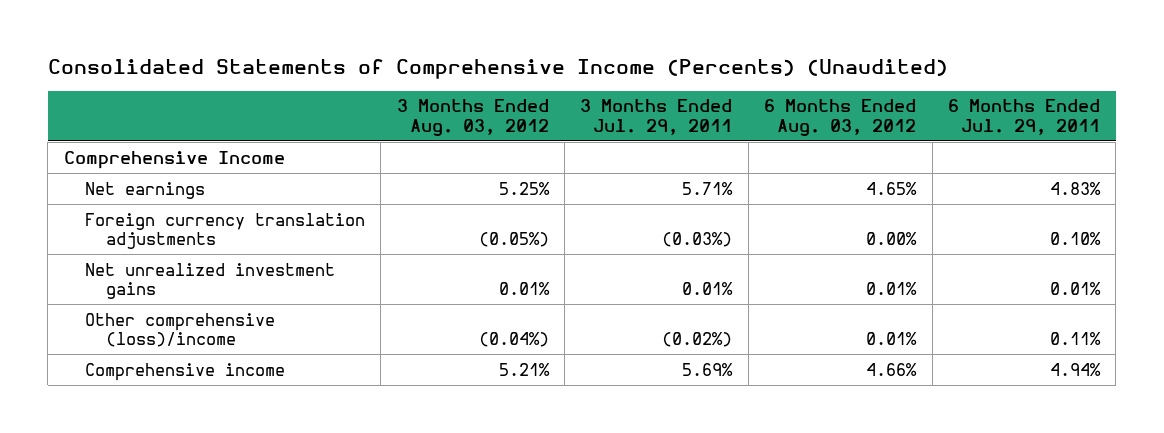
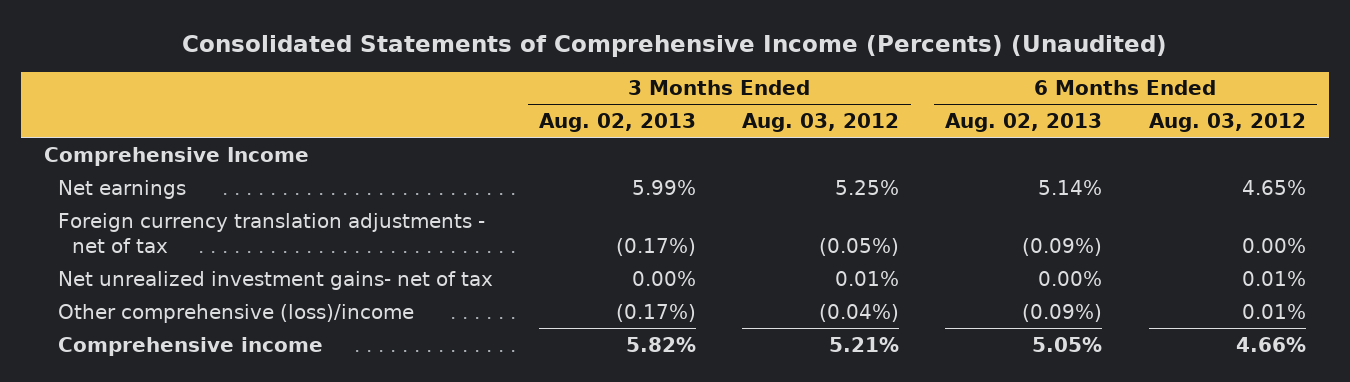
[580,99,733,135] 3 Months Ended Jul. 29, 2011 -> none
[948,99,1101,135] 6 Months Ended Jul. 29, 2011 -> none
none -> [539,113,697,133] Aug. 02, 2013
none -> [945,113,1103,133] Aug. 02, 2013
[84,212,365,250] Foreign currency translation adjustments -> [58,212,486,253] Foreign currency translation adjustments - net of tax
[84,262,335,300] Net unrealized investment gains -> [58,270,494,290] Net unrealized investment gains- net of tax

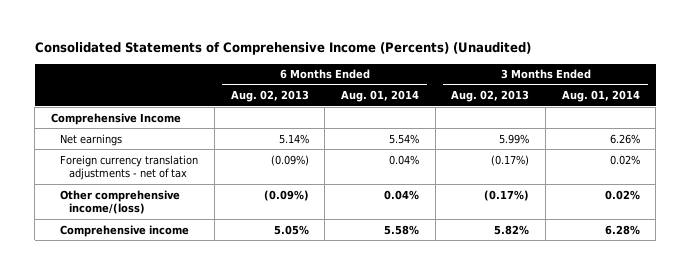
[742,113,900,133] Aug. 03, 2012 -> none
[1148,113,1306,133] Aug. 03, 2012 -> none
none -> [340,90,419,103] Aug. 01, 2014
none -> [561,90,640,103] Aug. 01, 2014
[58,270,494,290] Net unrealized investment gains- net of tax -> none
[58,303,415,323] Other comprehensive (loss)/income -> [60,189,181,215] Other comprehensive income/(loss)

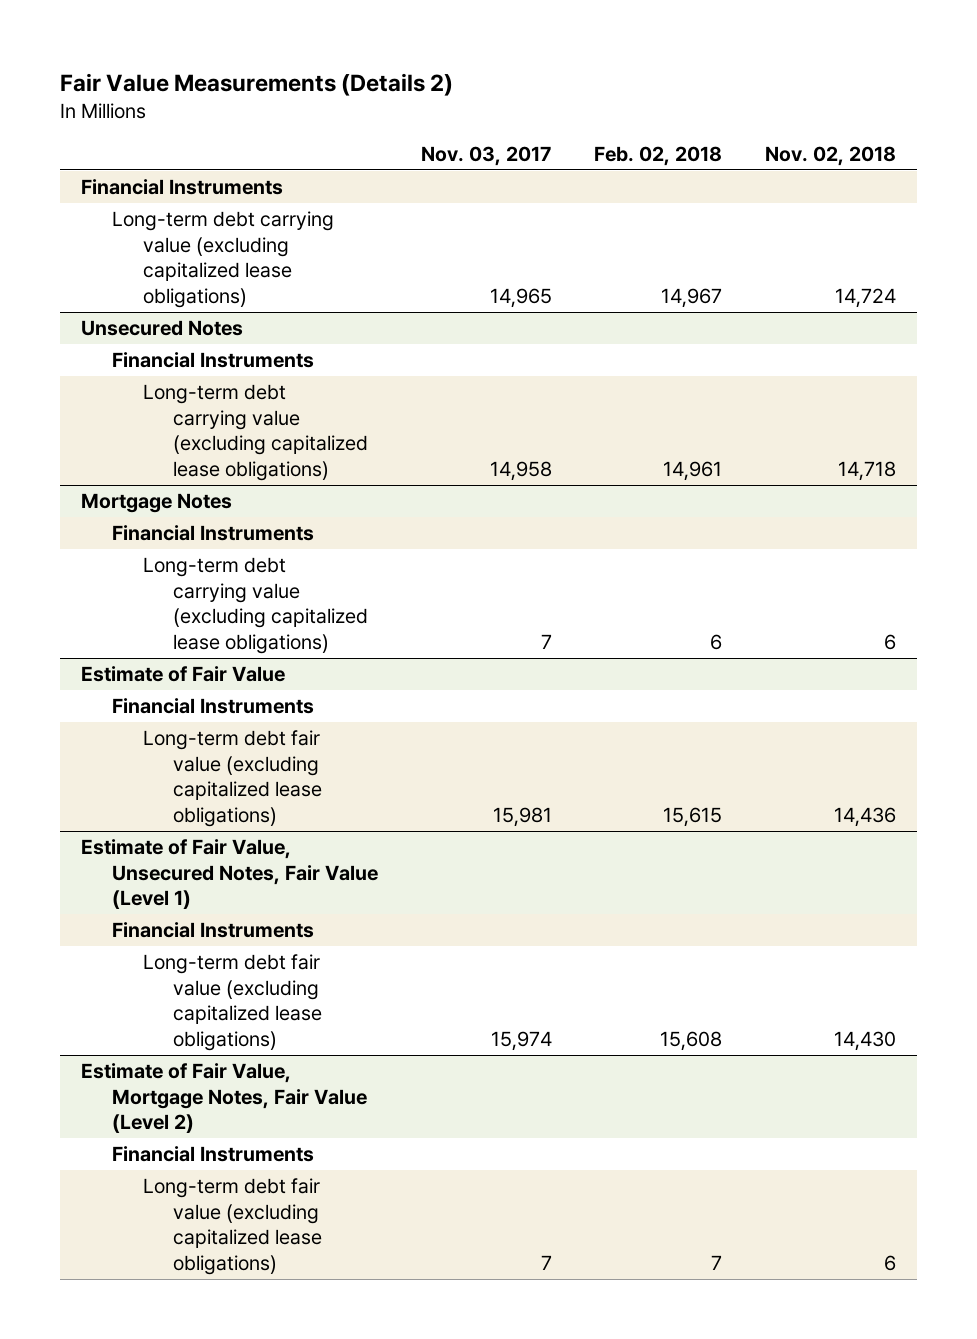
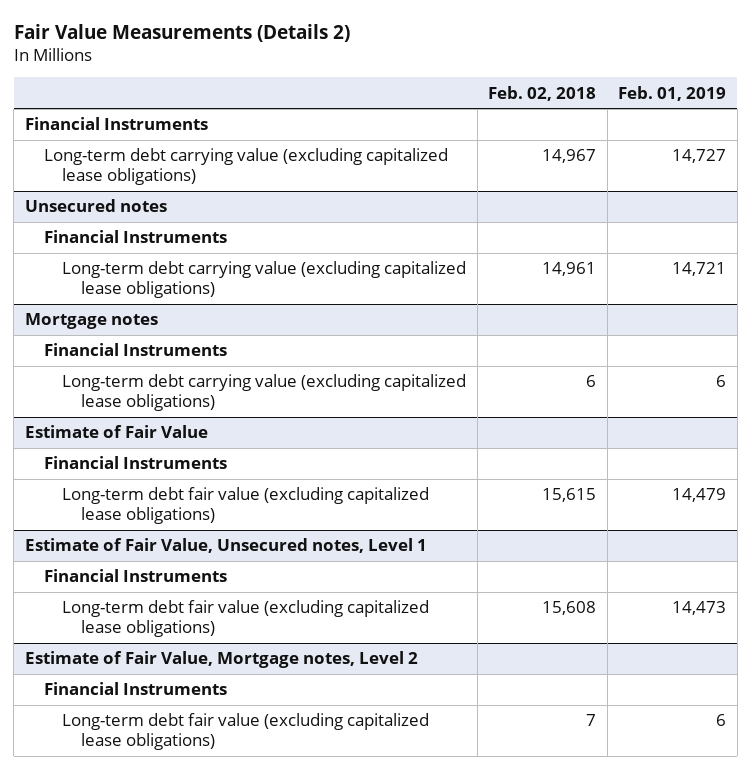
[420,145,552,166] Nov. 03, 2017 -> none
[764,145,896,166] Nov. 02, 2018 -> none
none -> [618,85,727,101] Feb. 01, 2019
[81,320,244,337] Unsecured Notes -> [24,199,167,213] Unsecured notes
[81,493,233,514] Mortgage Notes -> [24,313,158,330] Mortgage notes
[81,839,379,910] Estimate of Fair Value, Unsecured Notes, Fair Value (Level 1) -> [24,538,427,554] Estimate of Fair Value, Unsecured notes, Level 1
[81,1063,368,1134] Estimate of Fair Value, Mortgage Notes, Fair Value (Level 2) -> [24,651,418,669] Estimate of Fair Value, Mortgage notes, Level 2

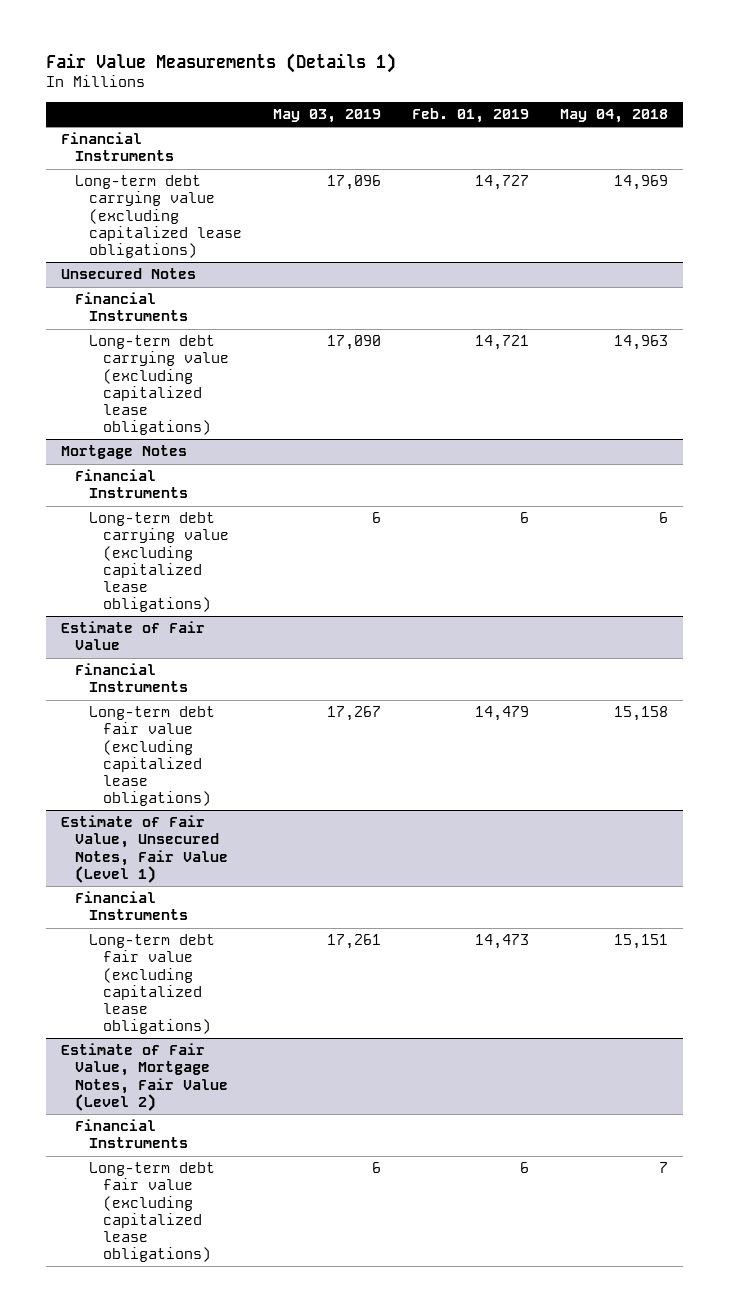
[13,24,350,43] Fair Value Measurements (Details 2) -> [45,53,396,74] Fair Value Measurements (Details 1)
[488,85,597,101] Feb. 02, 2018 -> none
none -> [273,108,382,123] May 03, 2019
none -> [559,108,668,123] May 04, 2018
[24,199,167,213] Unsecured notes -> [61,268,197,280] Unsecured Notes
[24,313,158,330] Mortgage notes -> [61,445,188,460] Mortgage Notes
[24,538,427,554] Estimate of Fair Value, Unsecured notes, Level 1 -> [61,815,229,883] Estimate of Fair Value, Unsecured Notes, Fair Value (Level 1)
[24,651,418,669] Estimate of Fair Value, Mortgage notes, Level 2 -> [61,1043,229,1111] Estimate of Fair Value, Mortgage Notes, Fair Value (Level 2)

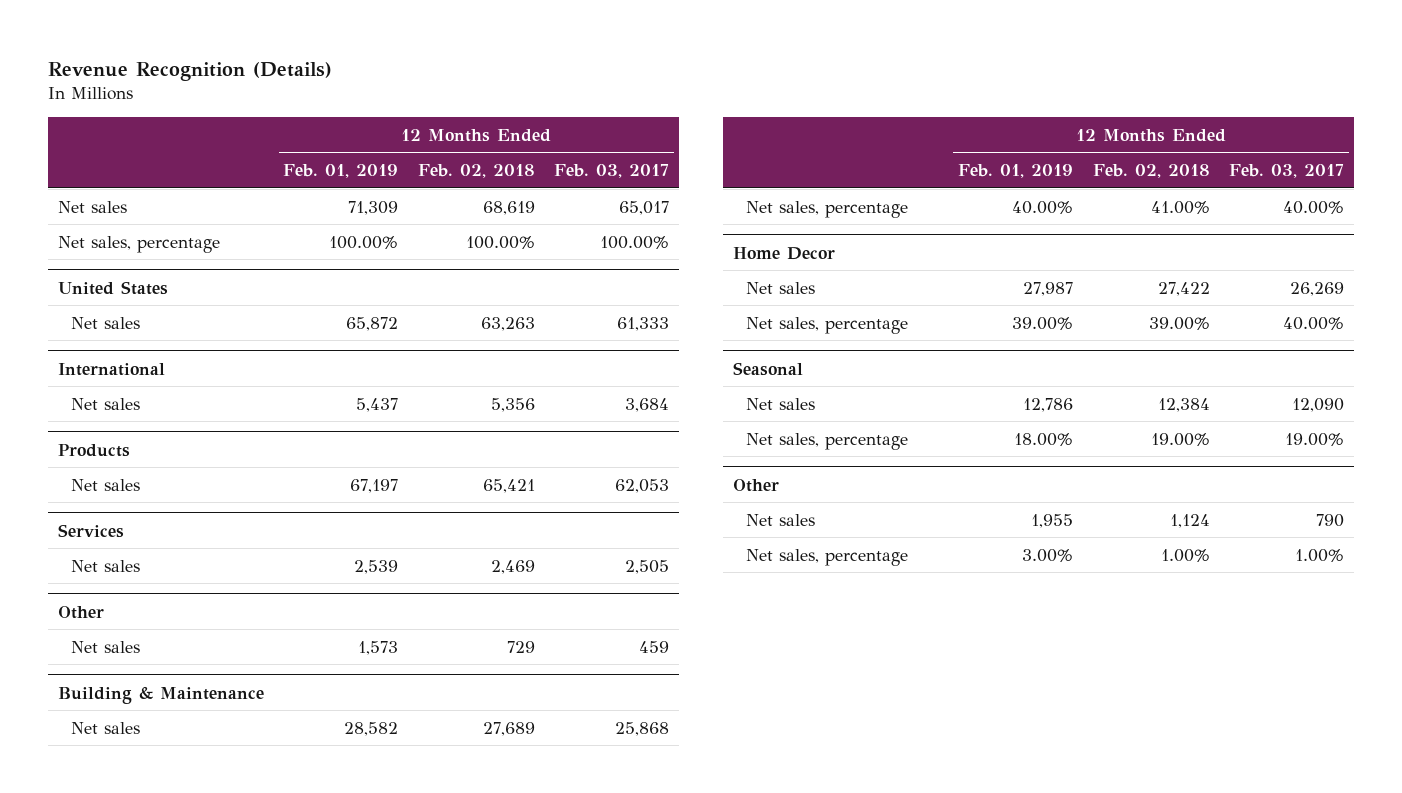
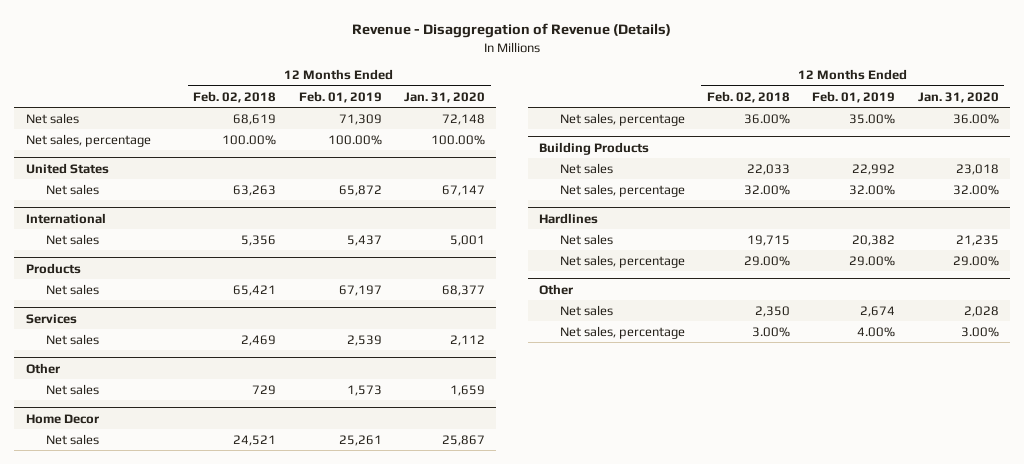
[48,61,333,81] Revenue Recognition (Details) -> [352,23,672,39] Revenue - Disaggregation of Revenue (Details)
[554,164,670,179] Feb. 03, 2017 -> none
none -> [403,91,485,103] Jan. 31, 2020
[57,685,264,704] Building & Maintenance -> none
[71,721,141,734] Net sales -> none
[745,200,908,218] Net sales, percentage -> none
[732,361,803,376] Seasonal -> none
[1023,281,1074,296] 27,987 -> [338,434,382,446] 25,261
[1157,281,1210,296] 27,422 -> [233,434,277,446] 24,521
[1012,316,1074,330] 39.00% -> [849,113,896,124] 35.00%
[1148,316,1210,330] 39.00% -> [743,113,790,124] 36.00%
none -> [539,141,650,155] Building Products
[1023,397,1074,412] 12,786 -> [852,163,896,175] 22,992
[1157,397,1210,412] 12,384 -> [746,163,790,175] 22,033
[1014,432,1074,446] 18.00% -> [849,184,896,195] 32.00%
[1150,432,1210,446] 19.00% -> [743,184,790,195] 32.00%
none -> [539,212,599,224] Hardlines
none -> [559,233,613,245] Net sales
none -> [559,254,685,268] Net sales, percentage
[1031,513,1074,528] 1,955 -> [860,305,896,317] 2,674
[1169,513,1210,528] 1,124 -> [754,305,790,317] 2,350
[1022,548,1074,562] 3.00% -> [857,326,896,337] 4.00%
[1160,548,1210,562] 1.00% -> [751,326,790,337] 3.00%

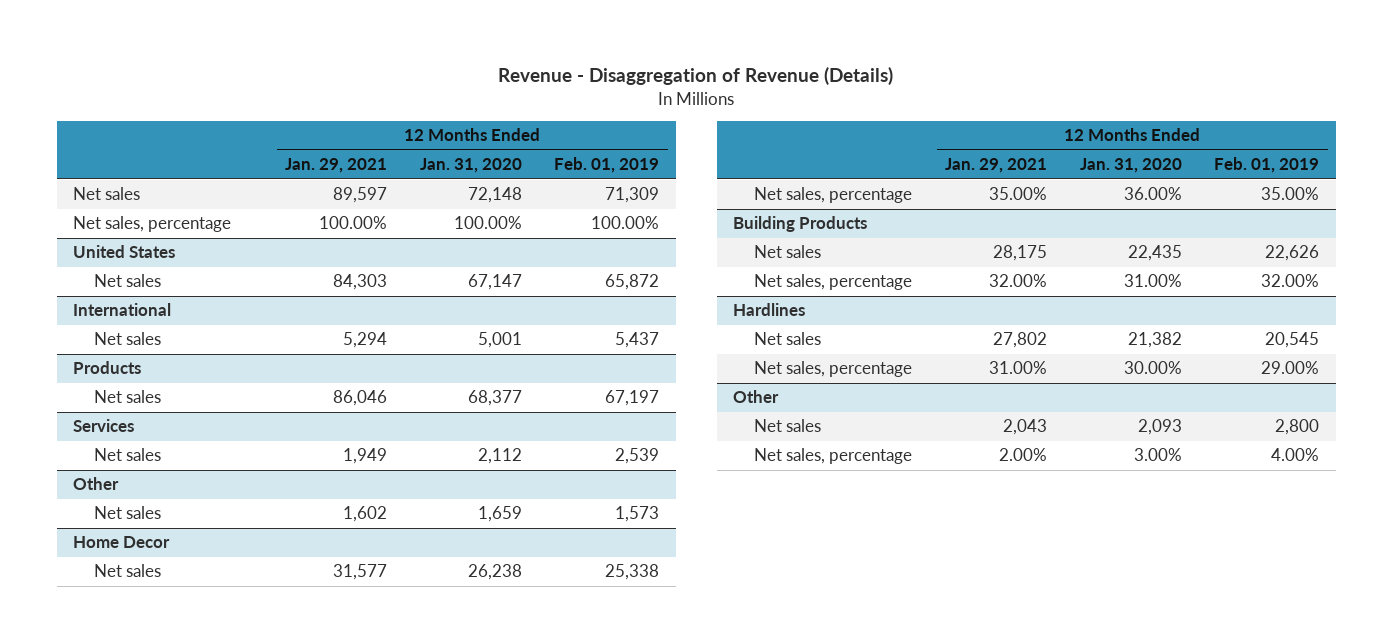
[193,90,277,103] Feb. 02, 2018 -> none
none -> [285,158,388,174] Jan. 29, 2021
[338,434,382,446] 25,261 -> [605,564,660,581] 25,338
[441,434,485,446] 25,867 -> [467,564,522,581] 26,238
[852,163,896,175] 22,992 -> [1265,245,1320,262] 22,626
[955,163,999,175] 23,018 -> [1127,245,1182,262] 22,435
[952,184,999,195] 32.00% -> [1123,274,1182,288] 31.00%
[852,234,896,246] 20,382 -> [1265,332,1320,349] 20,545
[955,234,999,246] 21,235 -> [1127,332,1182,349] 21,382
[952,255,999,266] 29.00% -> [1123,361,1182,375] 30.00%
[860,305,896,317] 2,674 -> [1275,419,1320,436] 2,800
[963,305,999,317] 2,028 -> [1137,419,1182,436] 2,093

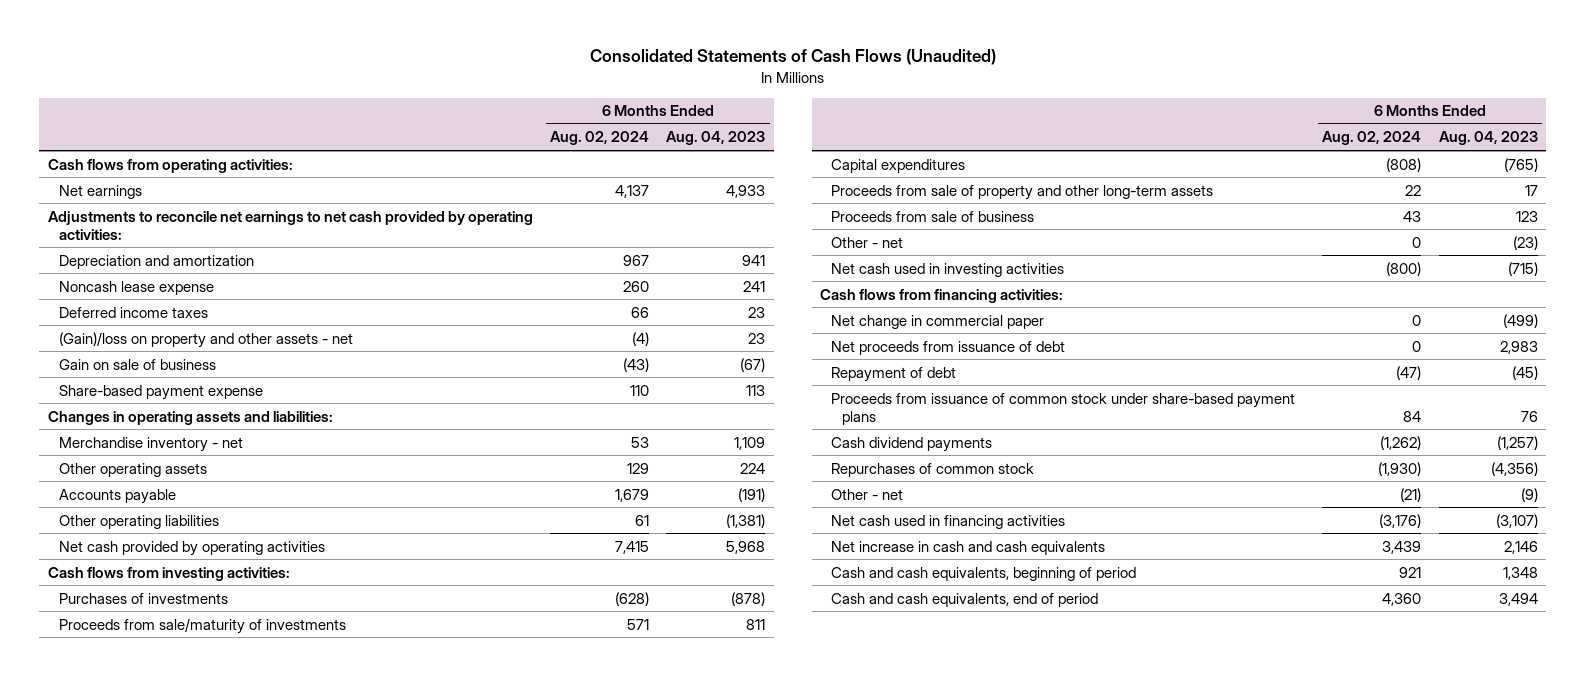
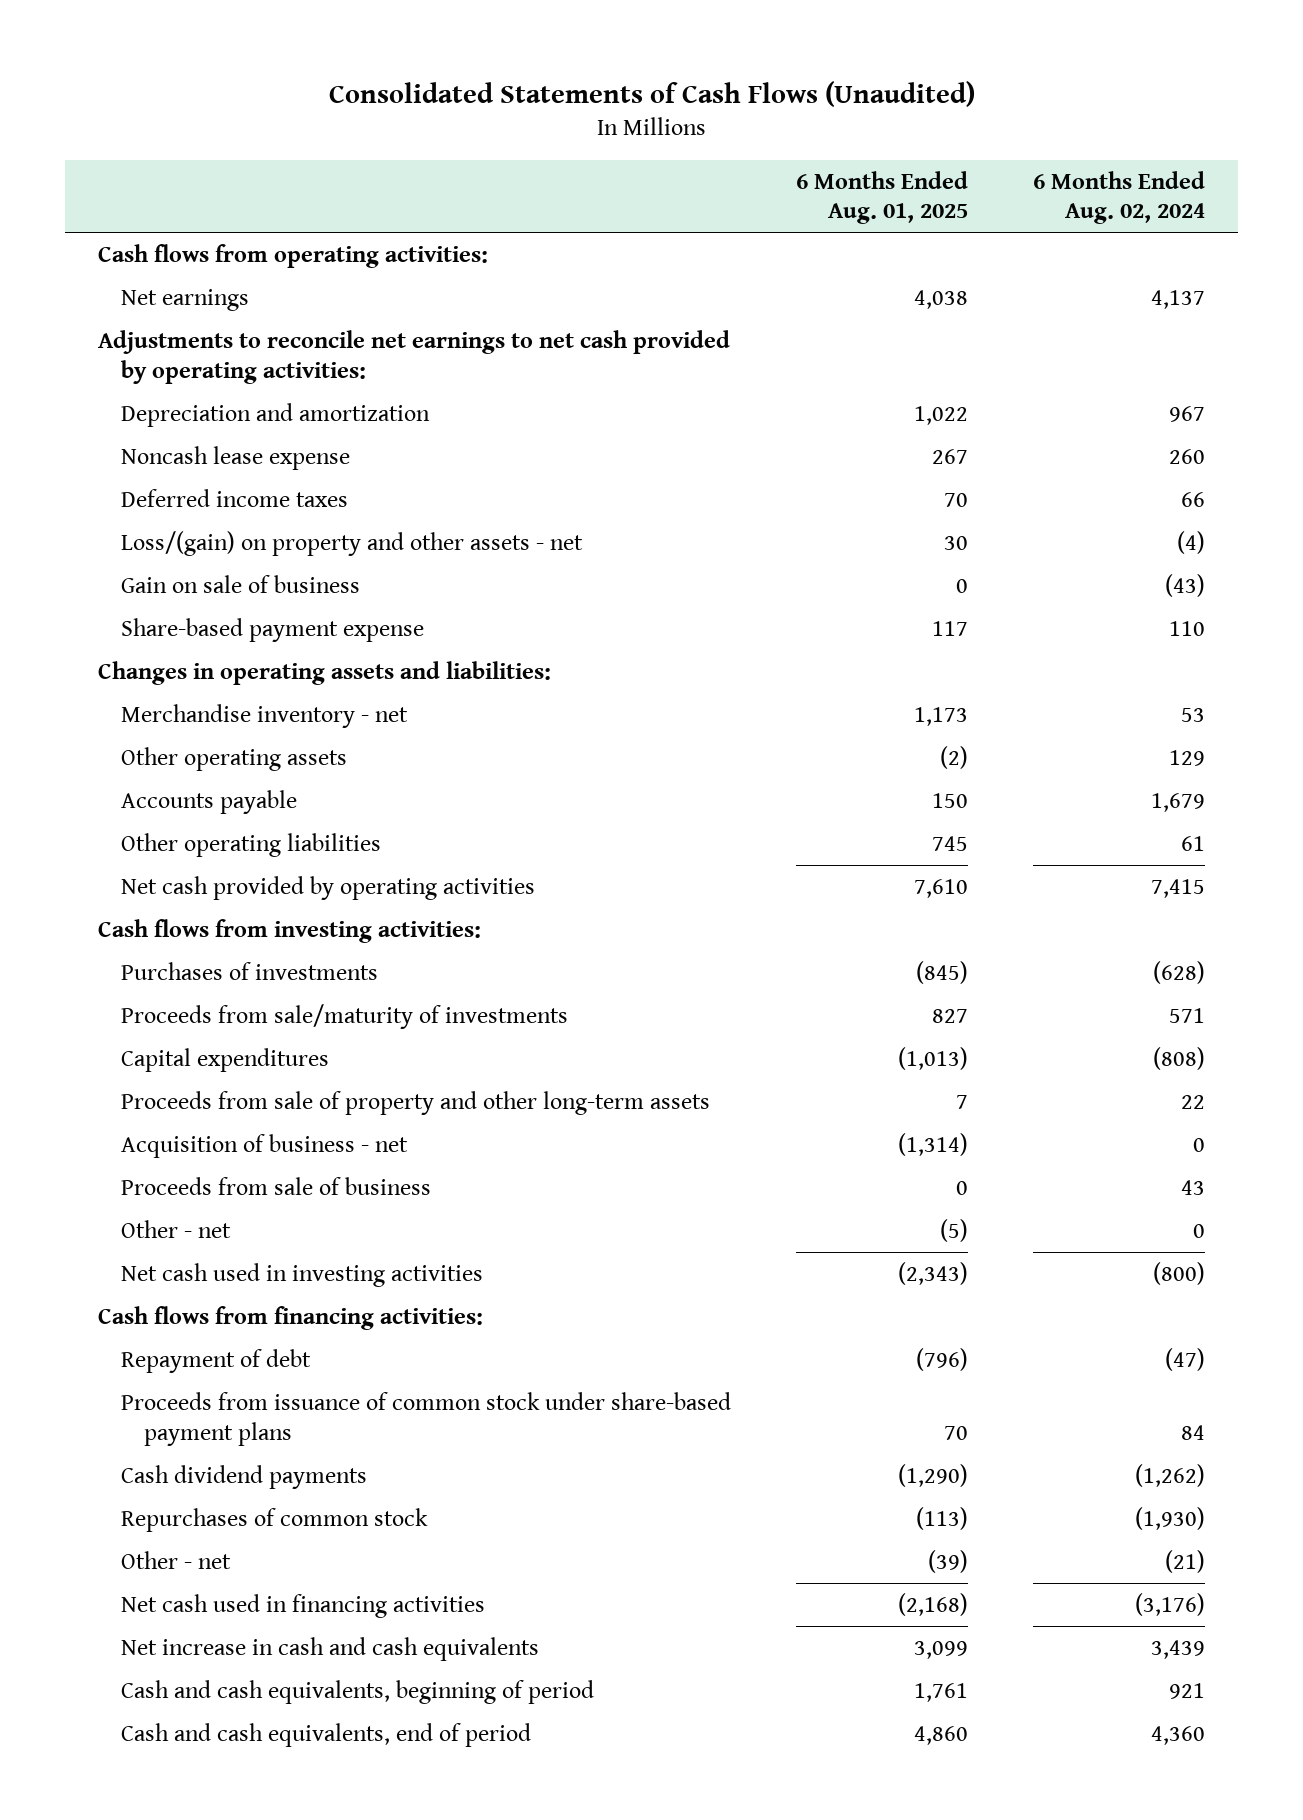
[666,131,766,146] Aug. 04, 2023 -> none
none -> [796,170,969,225] 6 Months Ended Aug. 01, 2025
[58,331,353,348] (Gain)/loss on property and other assets - net -> [121,530,584,556] Loss/(gain) on property and other assets - net
none -> [121,1133,409,1158] Acquisition of business - net
[831,314,1045,329] Net change in commercial paper -> none
[831,340,1066,355] Net proceeds from issuance of debt -> none

